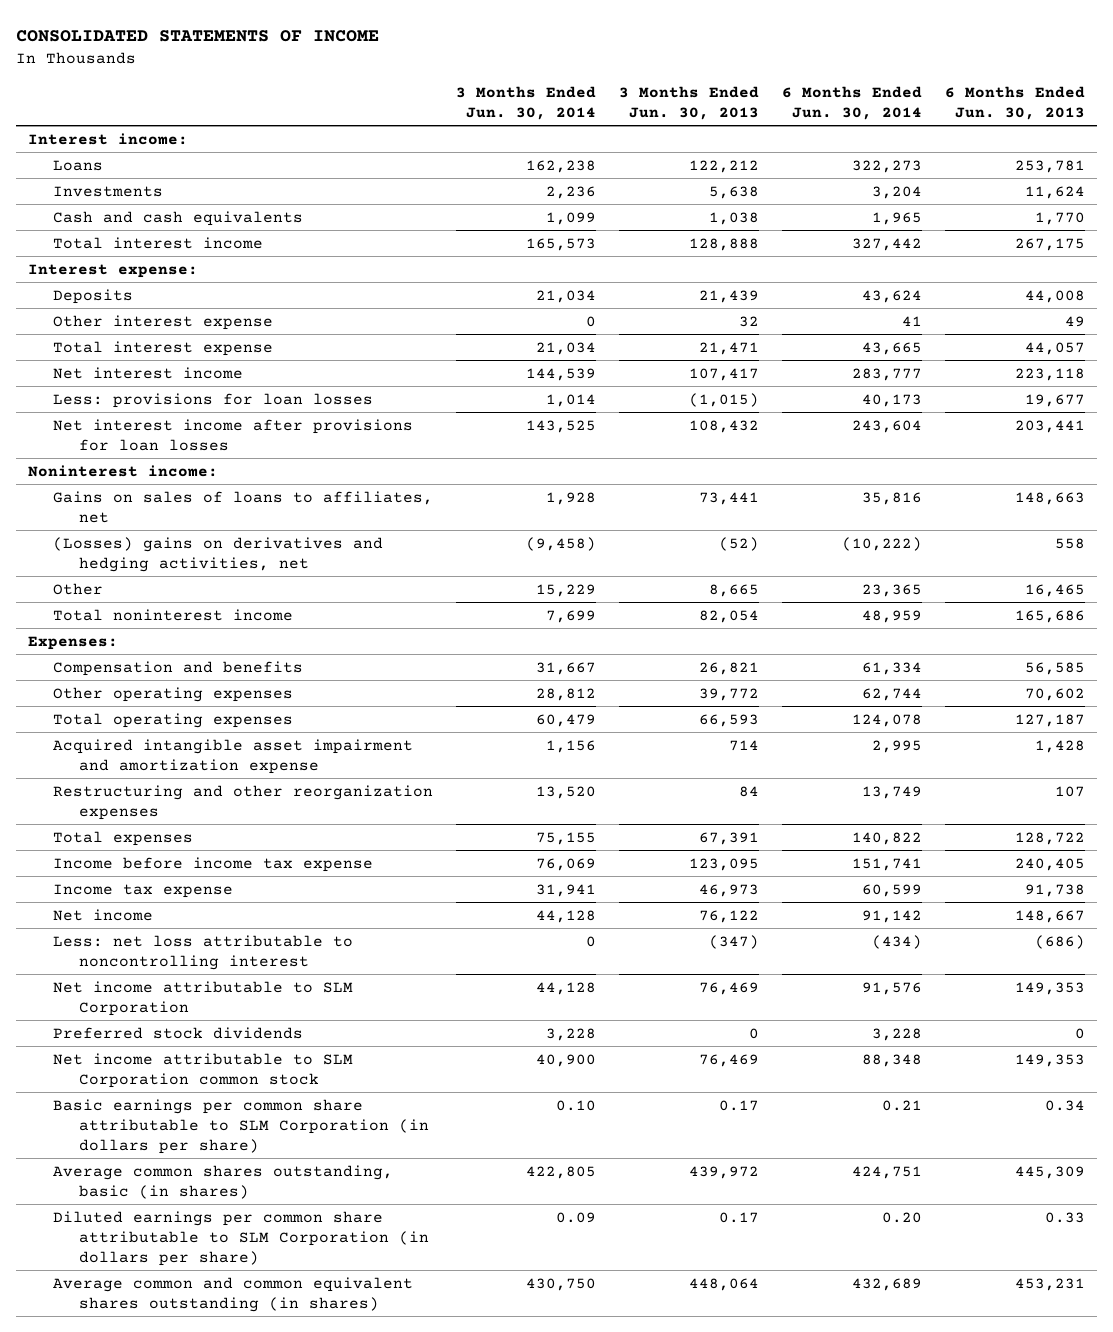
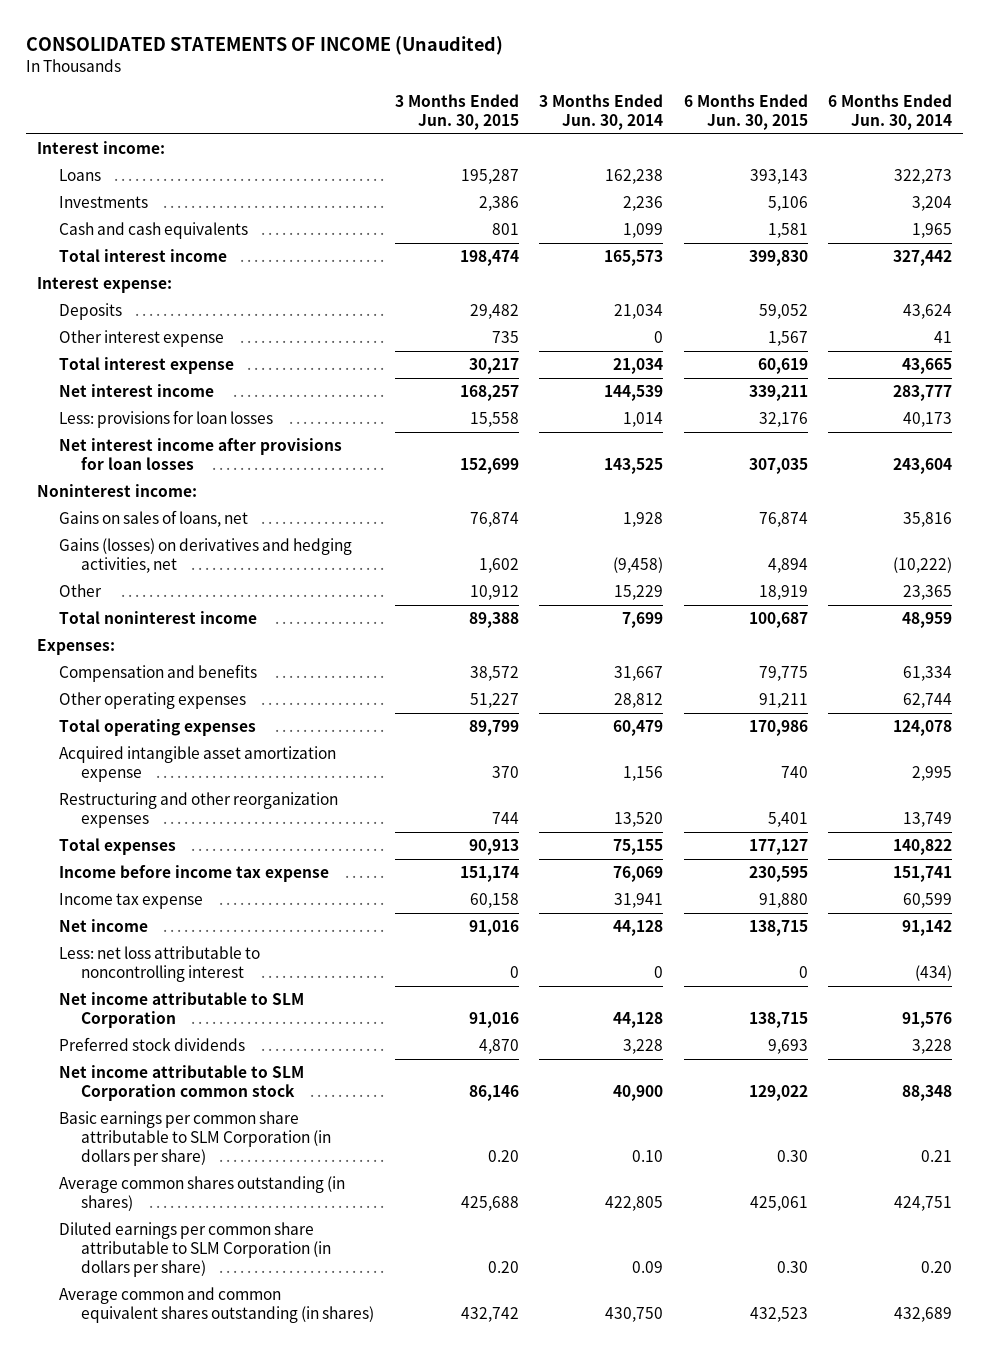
[16,30,380,43] CONSOLIDATED STATEMENTS OF INCOME -> [26,35,504,55] CONSOLIDATED STATEMENTS OF INCOME (Unaudited)
[619,85,760,120] 3 Months Ended Jun. 30, 2013 -> none
[945,85,1086,120] 6 Months Ended Jun. 30, 2013 -> none
none -> [394,93,519,131] 3 Months Ended Jun. 30, 2015
none -> [683,93,808,131] 6 Months Ended Jun. 30, 2015
[53,490,434,523] Gains on sales of loans to affiliates, net -> [58,510,248,528] Gains on sales of loans, net
[53,536,384,572] (Losses) gains on derivatives and hedging activities, net -> [58,538,352,574] Gains (losses) on derivatives and hedging activities, net
[53,738,414,774] Acquired intangible asset impairment and amortization expense -> [58,746,336,783] Acquired intangible asset amortization expense
[53,1164,394,1199] Average common shares outstanding, basic (in shares) -> [58,1176,345,1212] Average common shares outstanding (in shares)

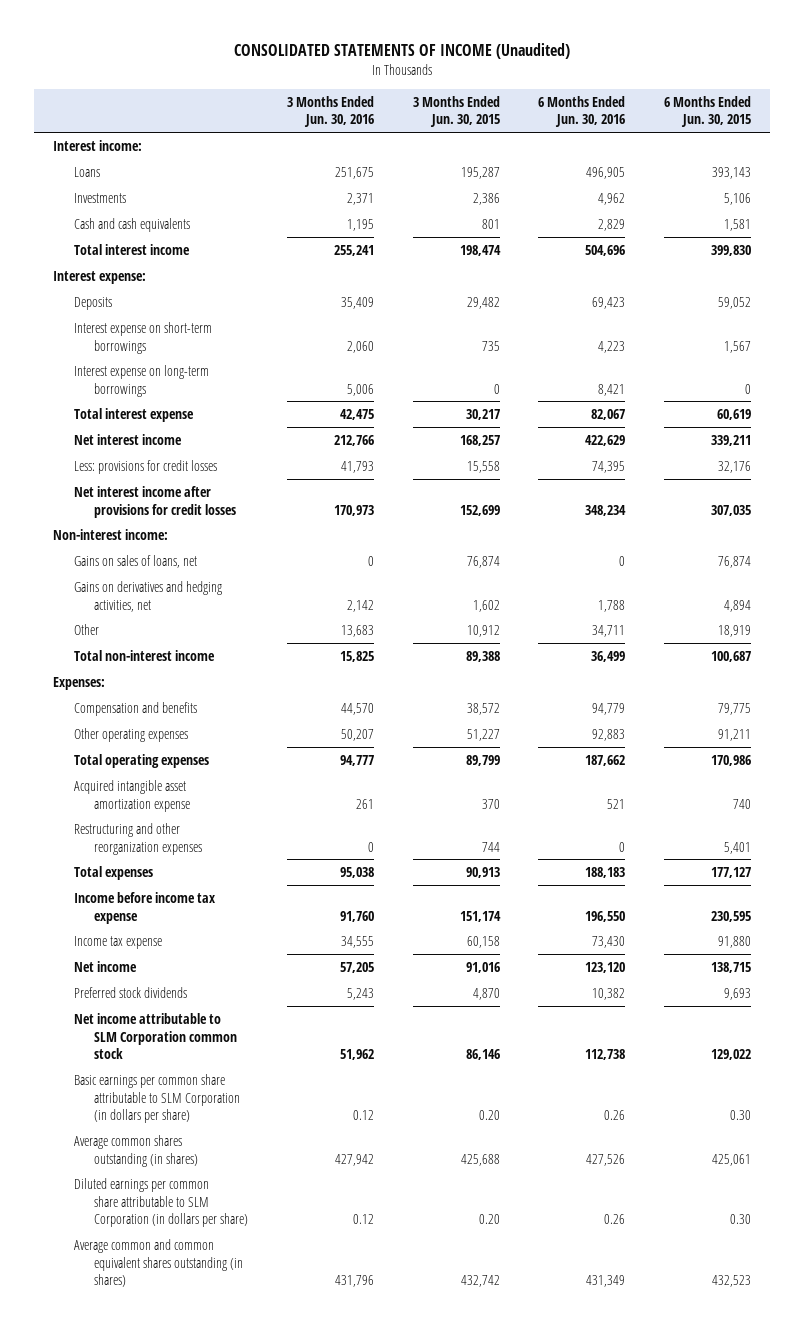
[539,93,664,131] 3 Months Ended Jun. 30, 2014 -> none
[828,93,953,131] 6 Months Ended Jun. 30, 2014 -> none
none -> [286,95,374,128] 3 Months Ended Jun. 30, 2016
none -> [538,95,626,128] 6 Months Ended Jun. 30, 2016
[58,330,224,348] Other interest expense -> [73,321,212,354] Interest expense on short-term borrowings
none -> [73,364,209,397] Interest expense on long-term borrowings
[58,410,273,429] Less: provisions for loan losses -> [73,459,217,474] Less: provisions for credit losses
[58,438,342,471] Net interest income after provisions for loan losses -> [73,485,237,518] Net interest income after provisions for credit losses
[36,484,197,498] Noninterest income: -> [53,528,169,540] Non-interest income:
[58,538,352,574] Gains (losses) on derivatives and hedging activities, net -> [73,580,222,612] Gains on derivatives and hedging activities, net
[58,611,257,625] Total noninterest income -> [73,649,215,661] Total non-interest income
[58,946,260,983] Less: net loss attributable to noncontrolling interest -> none
[58,992,304,1029] Net income attributable to SLM Corporation -> none

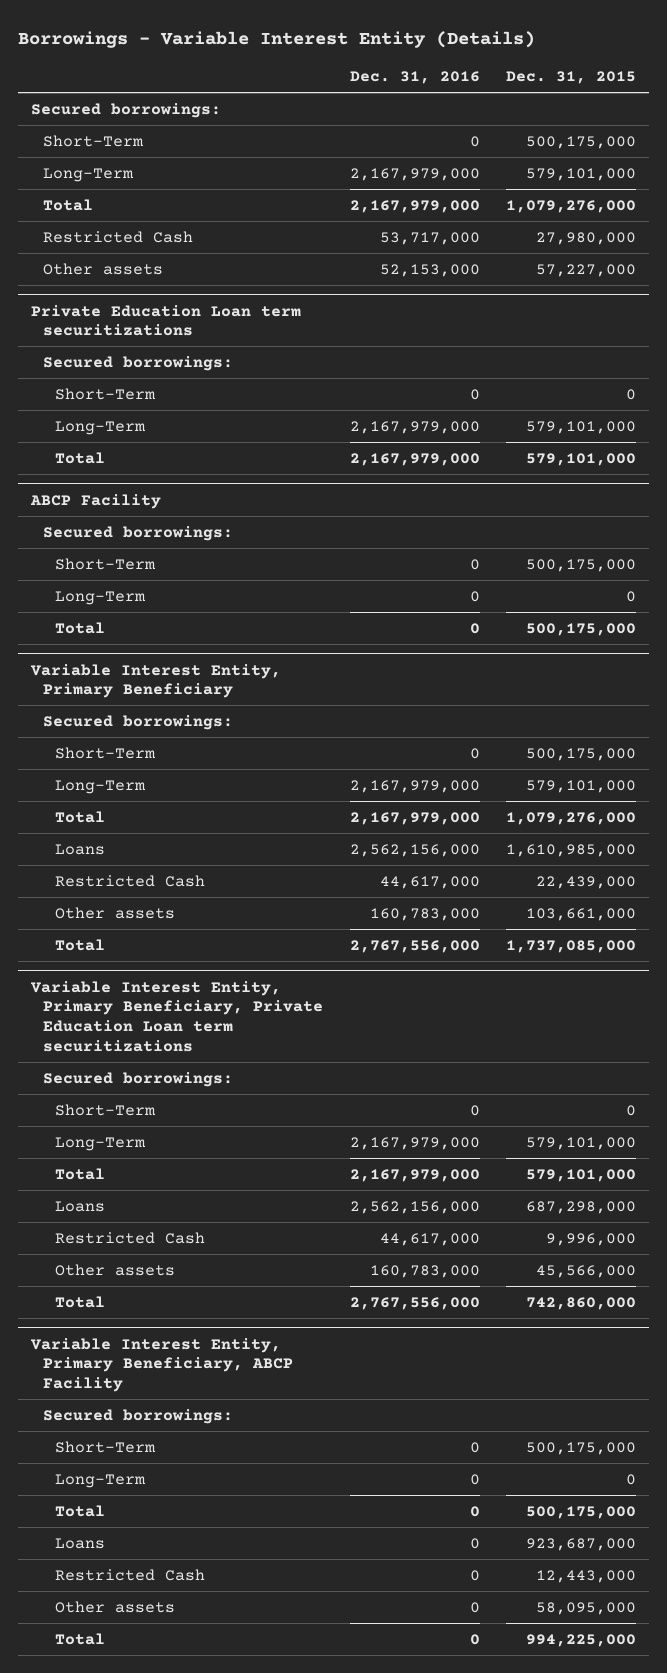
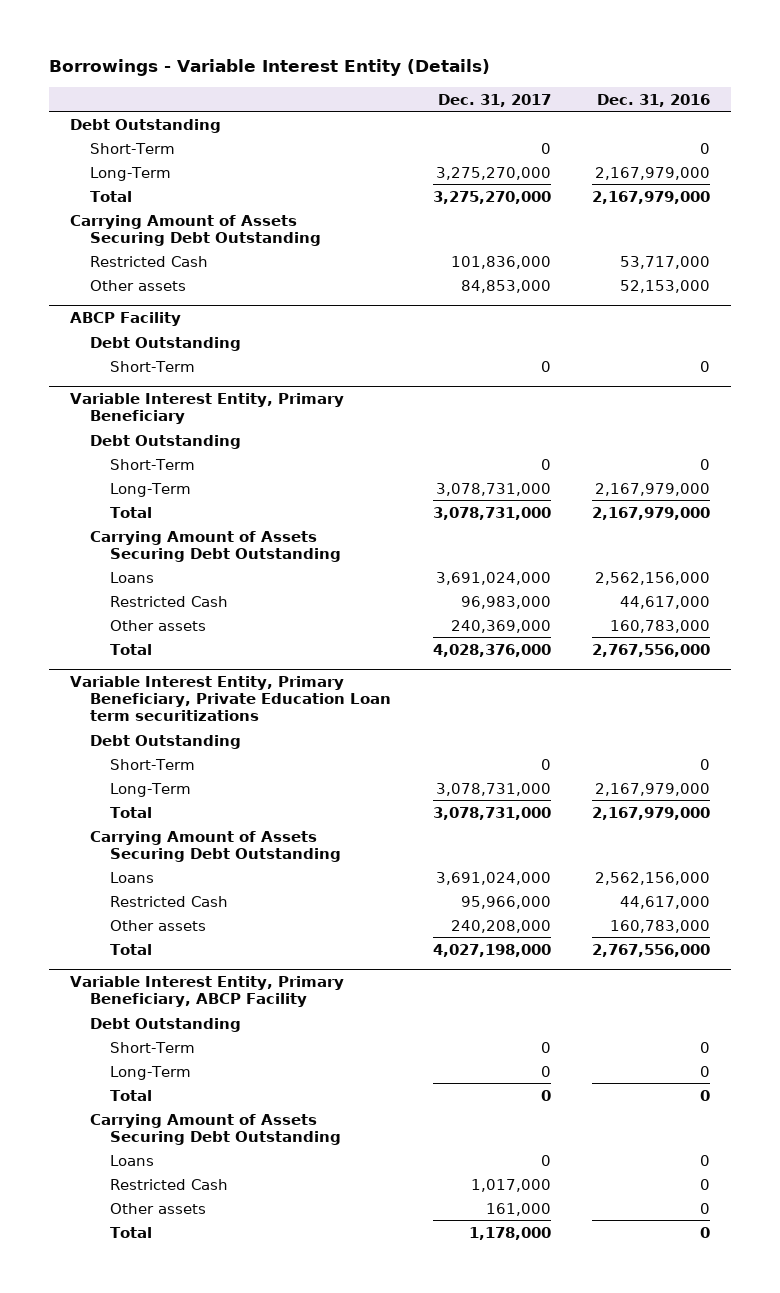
[505,71,636,85] Dec. 31, 2015 -> none
none -> [437,93,551,107] Dec. 31, 2017
[31,102,222,118] Secured borrowings: -> none
none -> [70,118,222,133] Debt Outstanding
none -> [70,214,322,246] Carrying Amount of Assets Securing Debt Outstanding
[31,304,302,337] Private Education Loan term securitizations -> none
[43,355,234,371] Secured borrowings: -> none
[55,387,157,400] Short-Term -> none
[55,420,147,435] Long-Term -> none
[55,451,106,464] Total -> none
[43,525,234,541] Secured borrowings: -> none
none -> [90,336,242,351] Debt Outstanding
[55,590,147,605] Long-Term -> none
[55,621,106,634] Total -> none
[43,714,234,730] Secured borrowings: -> none
none -> [90,434,242,449] Debt Outstanding
none -> [90,530,341,562] Carrying Amount of Assets Securing Debt Outstanding
[43,1071,234,1087] Secured borrowings: -> none
none -> [90,734,242,749] Debt Outstanding
none -> [90,830,341,862] Carrying Amount of Assets Securing Debt Outstanding
[43,1408,234,1424] Secured borrowings: -> none
none -> [90,1017,242,1032] Debt Outstanding
none -> [90,1113,341,1145] Carrying Amount of Assets Securing Debt Outstanding

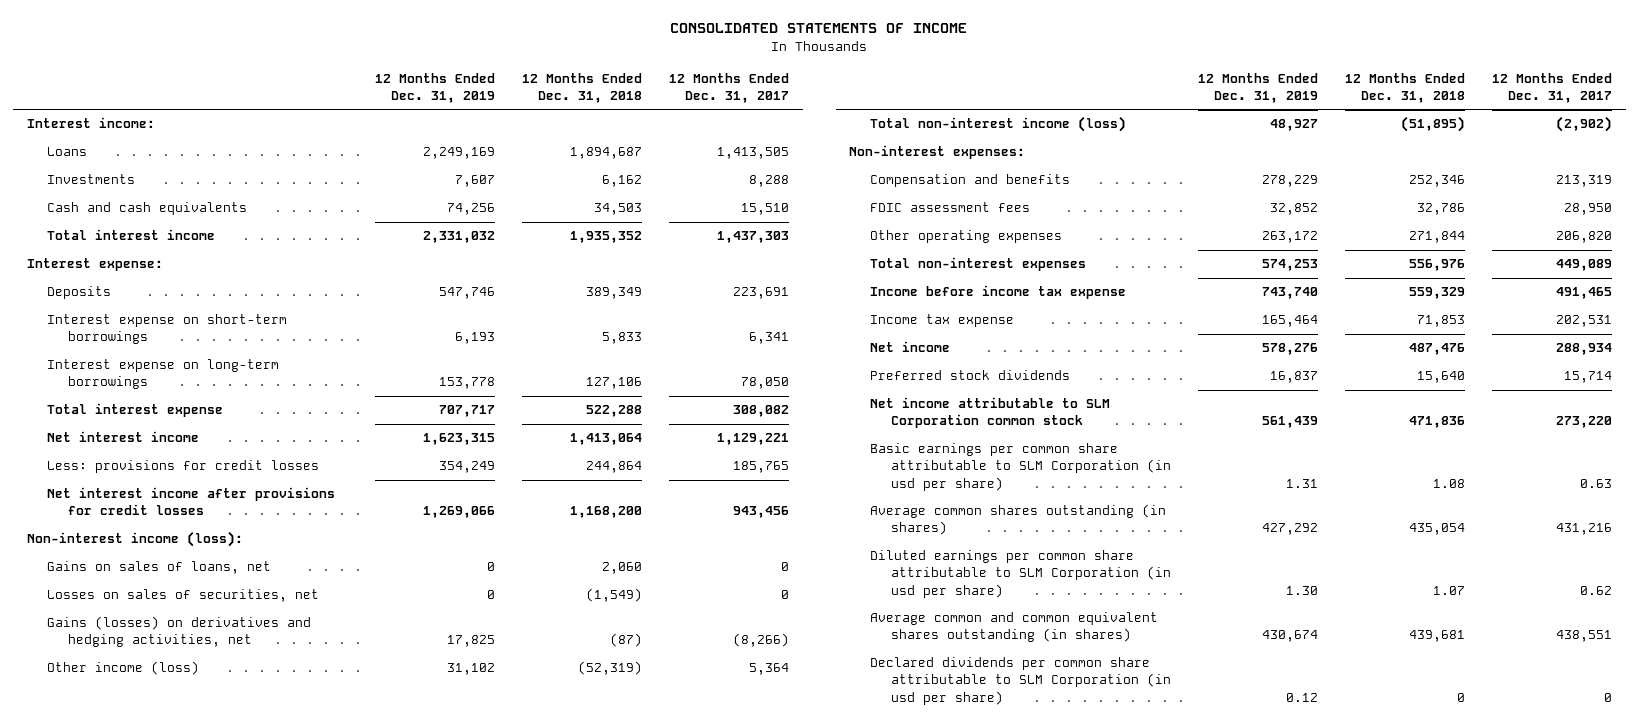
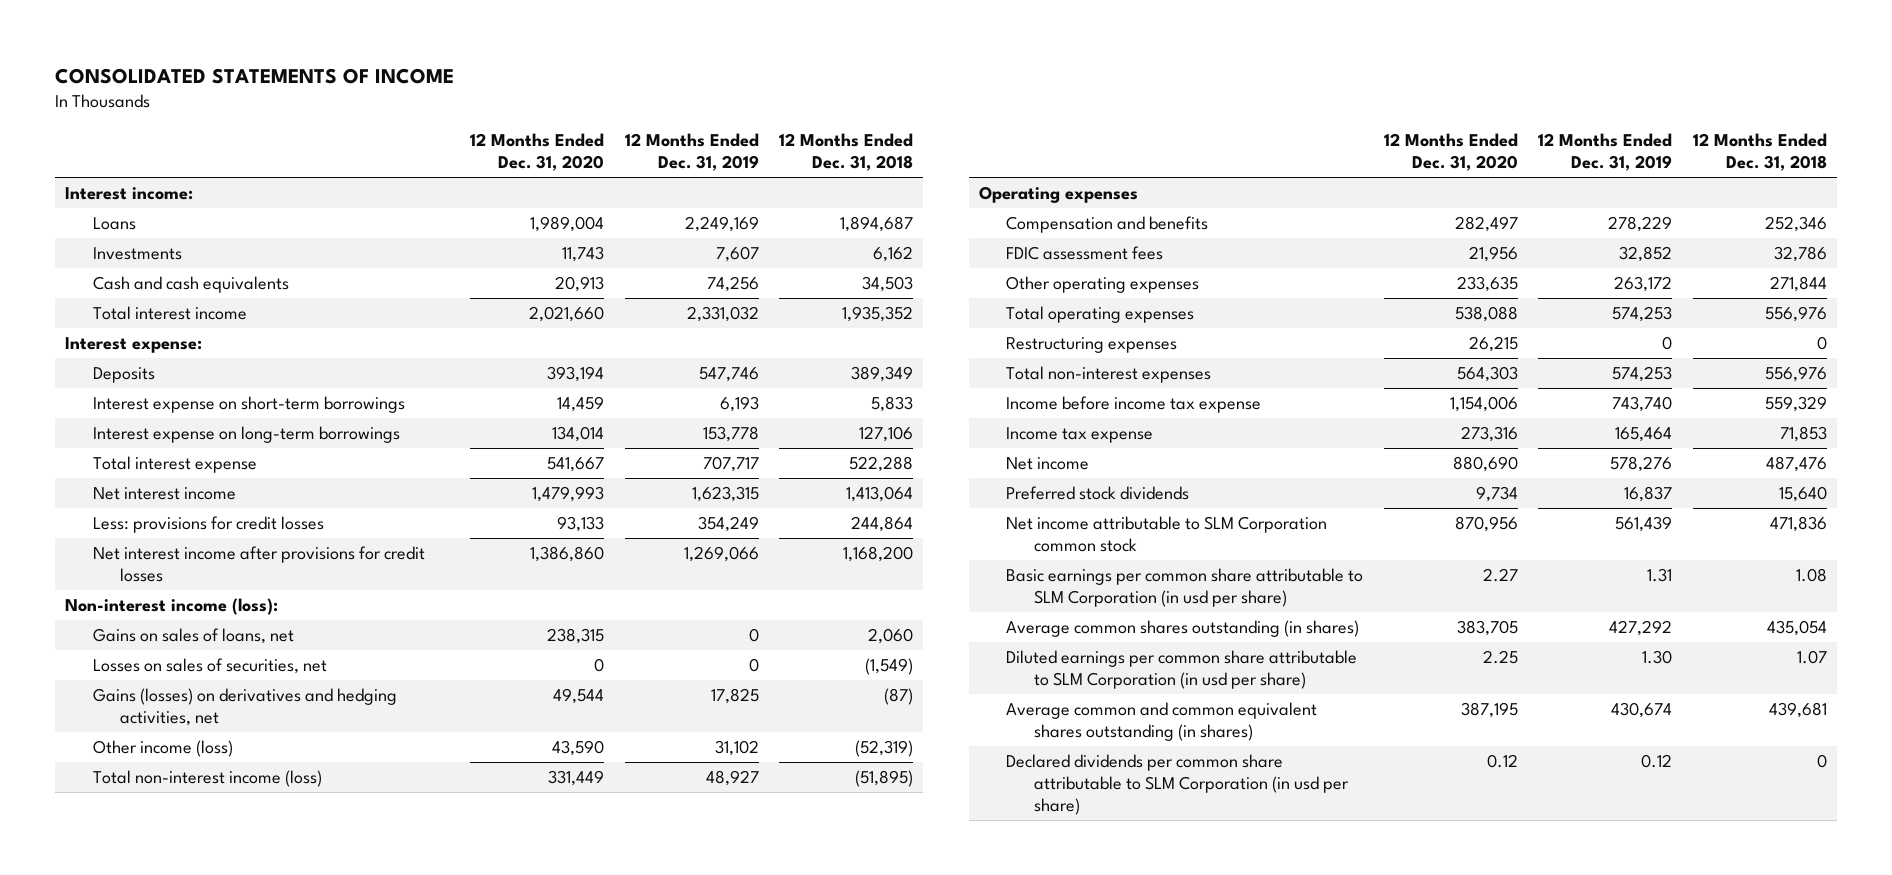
[669,72,790,103] 12 Months Ended Dec. 31, 2017 -> none
none -> [470,133,605,172] 12 Months Ended Dec. 31, 2020
[849,145,1026,160] Non-interest expenses: -> none
none -> [978,185,1138,203] Operating expenses
none -> [1006,305,1195,323] Total operating expenses
none -> [1006,336,1178,353] Restructuring expenses

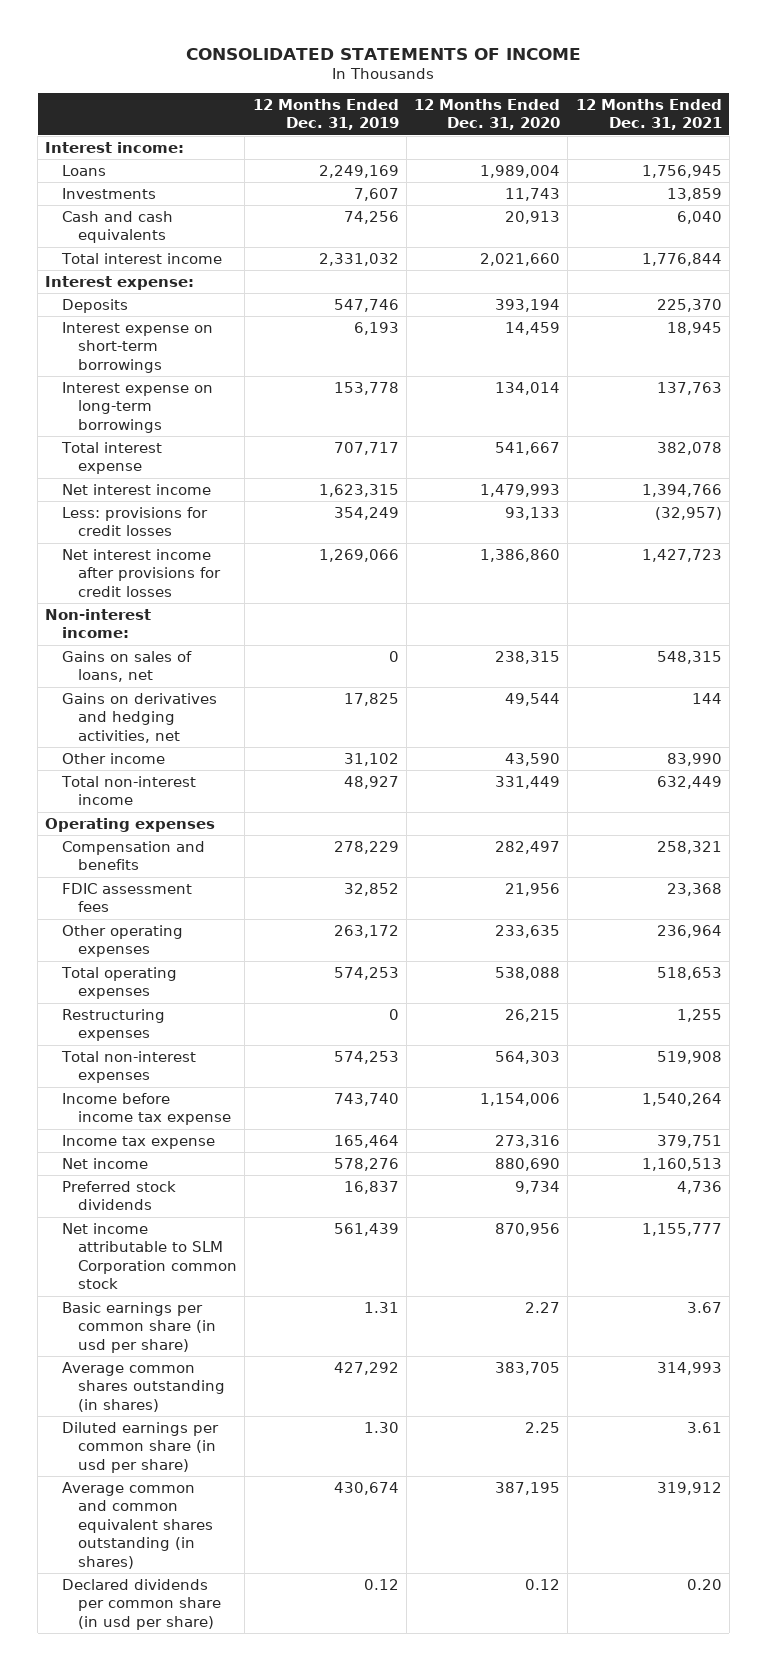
[779,133,914,172] 12 Months Ended Dec. 31, 2018 -> none
none -> [575,99,722,131] 12 Months Ended Dec. 31, 2021
[65,597,279,615] Non-interest income (loss): -> [45,608,152,639] Non-interest income:
[92,657,327,674] Losses on sales of securities, net -> none
[92,687,397,726] Gains (losses) on derivatives and hedging activities, net -> [61,692,217,743] Gains on derivatives and hedging activities, net
[92,739,233,757] Other income (loss) -> [61,752,165,764] Other income
[92,769,322,787] Total non-interest income (loss) -> [60,775,196,806] Total non-interest income
[1006,567,1364,607] Basic earnings per common share attributable to SLM Corporation (in usd per share) -> [61,1301,217,1353] Basic earnings per common share (in usd per share)
[1006,649,1358,689] Diluted earnings per common share attributable to SLM Corporation (in usd per share) -> [61,1421,219,1473] Diluted earnings per common share (in usd per share)
[1006,753,1349,815] Declared dividends per common share attributable to SLM Corporation (in usd per share) -> [61,1578,222,1630] Declared dividends per common share (in usd per share)

